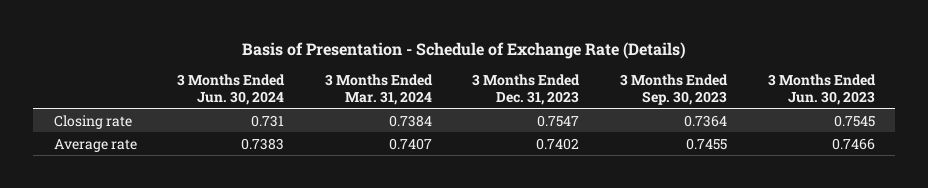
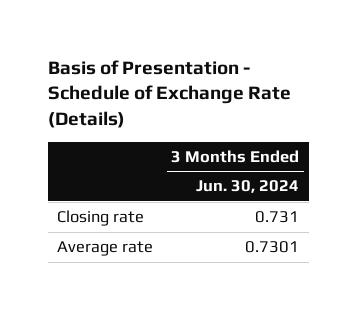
[324,74,433,105] 3 Months Ended Mar. 31, 2024 -> none
[472,74,581,105] 3 Months Ended Dec. 31, 2023 -> none
[619,74,728,105] 3 Months Ended Sep. 30, 2023 -> none
[767,74,876,105] 3 Months Ended Jun. 30, 2023 -> none
[241,137,285,150] 0.7383 -> [245,241,300,254] 0.7301

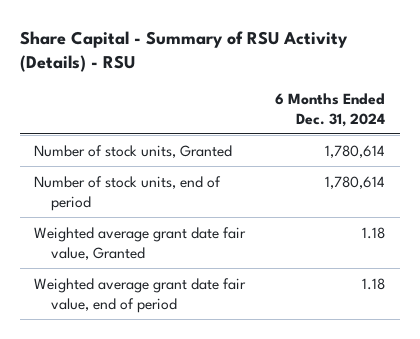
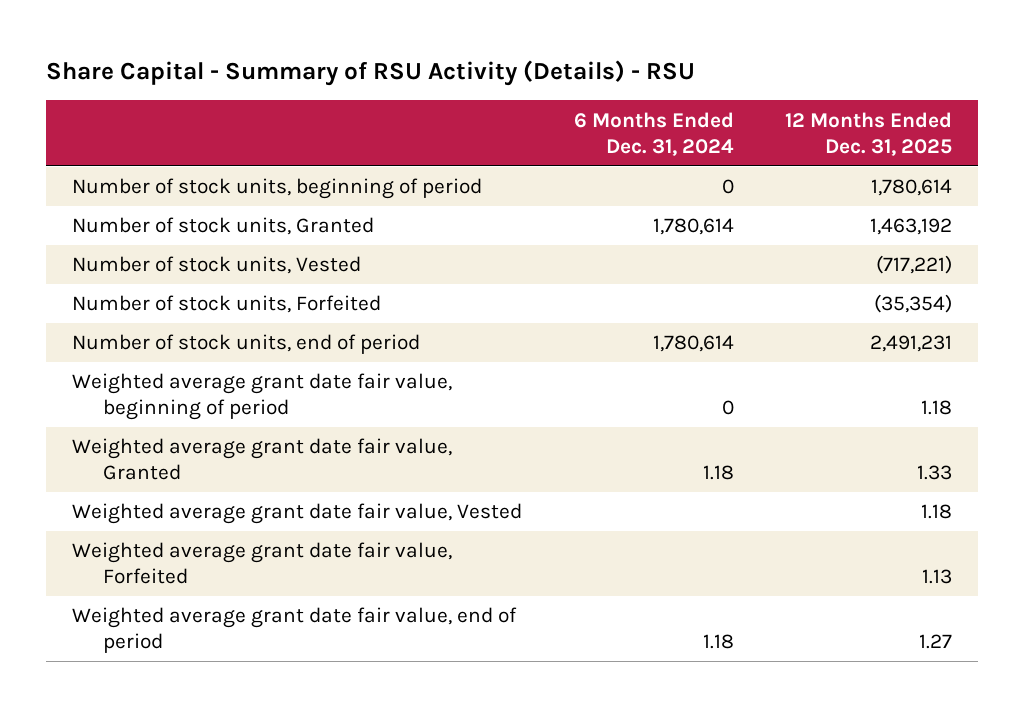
none -> [785,111,953,156] 12 Months Ended Dec. 31, 2025
none -> [72,178,483,200] Number of stock units, beginning of period
none -> [72,256,362,275] Number of stock units, Vested
none -> [72,295,382,314] Number of stock units, Forfeited
none -> [72,373,453,421] Weighted average grant date fair value, beginning of period
none -> [72,503,523,525] Weighted average grant date fair value, Vested
none -> [72,542,453,585] Weighted average grant date fair value, Forfeited

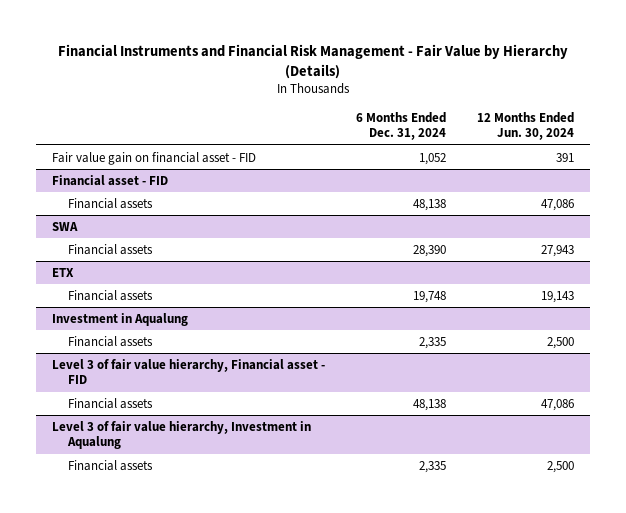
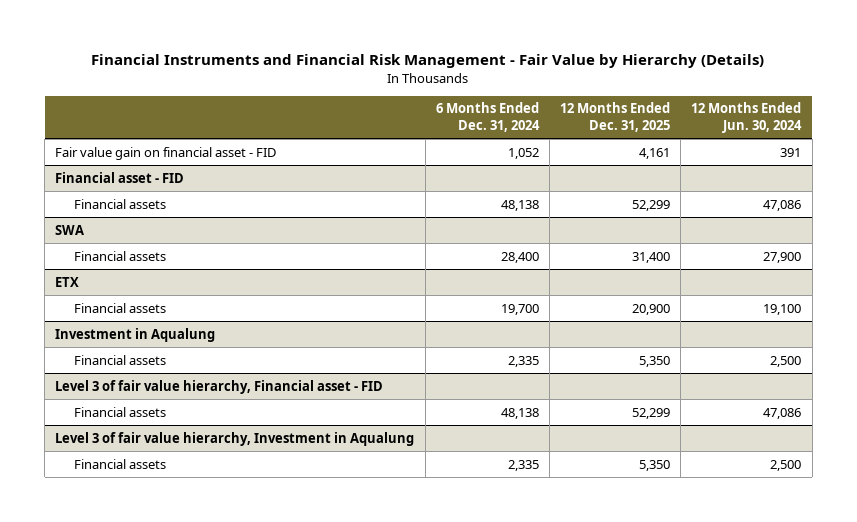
none -> [560,102,671,132] 12 Months Ended Dec. 31, 2025
[413,244,447,257] 28,390 -> [500,251,539,263] 28,400
[541,244,575,257] 27,943 -> [763,251,802,263] 27,900
[413,290,447,303] 19,748 -> [500,303,539,315] 19,700
[541,290,575,303] 19,143 -> [763,303,802,315] 19,100

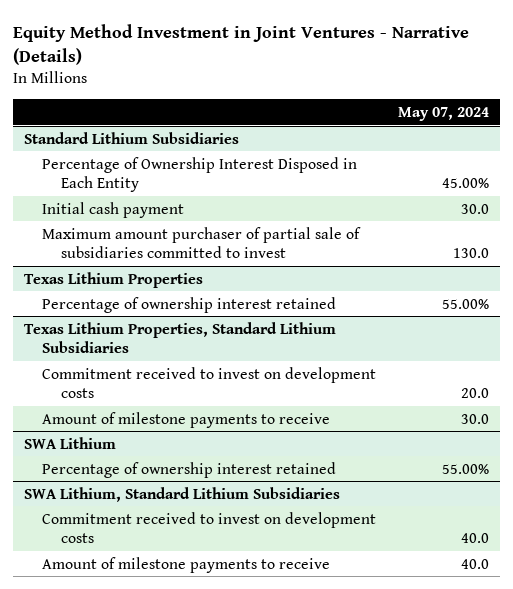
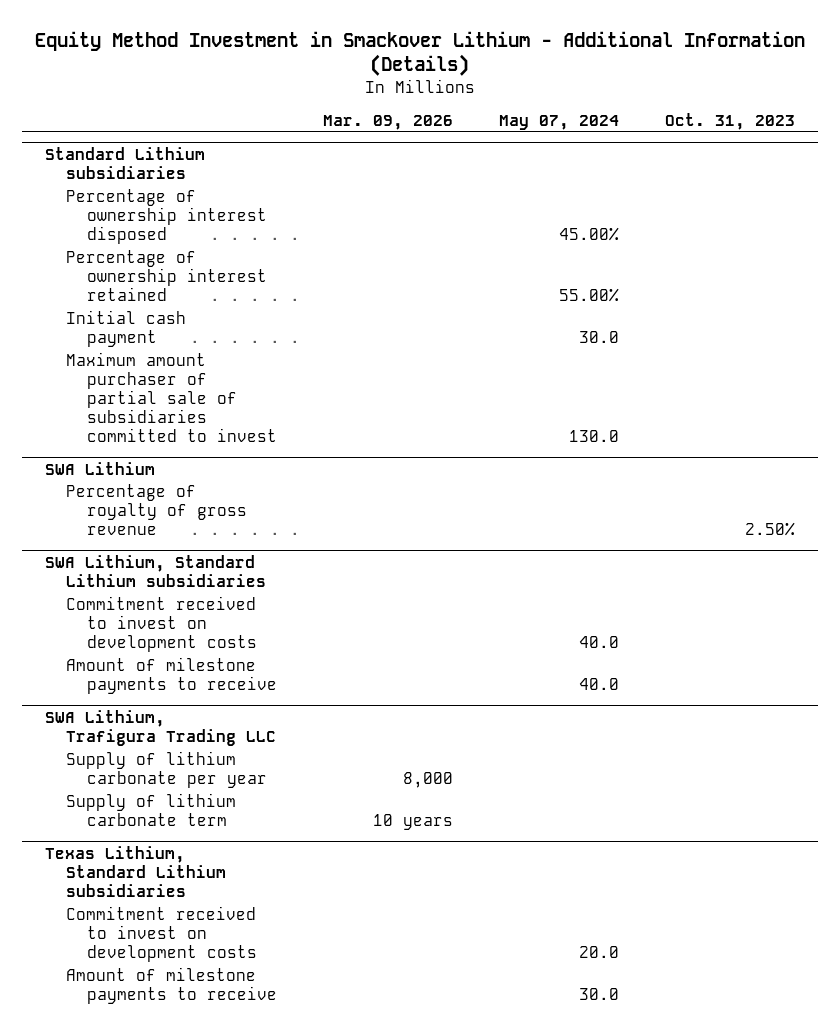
[13,23,470,66] Equity Method Investment in Joint Ventures - Narrative (Details) -> [34,30,805,77] Equity Method Investment in Smackover Lithium - Additional Information (Details)
none -> [322,115,453,131] Mar. 09, 2026
none -> [664,113,795,131] Oct. 31, 2023
[23,131,239,144] Standard Lithium Subsidiaries -> [44,146,205,179] Standard Lithium subsidiaries
[42,156,358,193] Percentage of Ownership Interest Disposed in Each Entity -> [65,189,267,245] Percentage of ownership interest disposed
none -> [65,250,267,302] Percentage of ownership interest retained
[23,271,203,288] Texas Lithium Properties -> none
[42,296,337,313] Percentage of ownership interest retained -> none
[23,321,336,354] Texas Lithium Properties, Standard Lithium Subsidiaries -> none
[42,366,377,399] Commitment received to invest on development costs -> none
[42,411,331,428] Amount of milestone payments to receive -> none
[42,461,337,478] Percentage of ownership interest retained -> none
none -> [65,484,247,536] Percentage of royalty of gross revenue
[23,486,340,502] SWA Lithium, Standard Lithium Subsidiaries -> [44,554,266,587] SWA Lithium, Standard Lithium subsidiaries
none -> [44,709,276,746] SWA Lithium, Trafigura Trading LLC
none -> [65,751,267,789] Supply of lithium carbonate per year
none -> [65,793,236,827] Supply of lithium carbonate term
none -> [44,845,226,897] Texas Lithium, Standard Lithium subsidiaries
none -> [65,906,257,963] Commitment received to invest on development costs
none -> [65,967,277,1005] Amount of milestone payments to receive

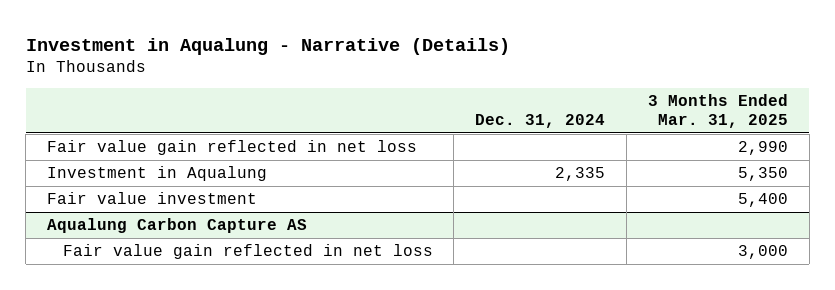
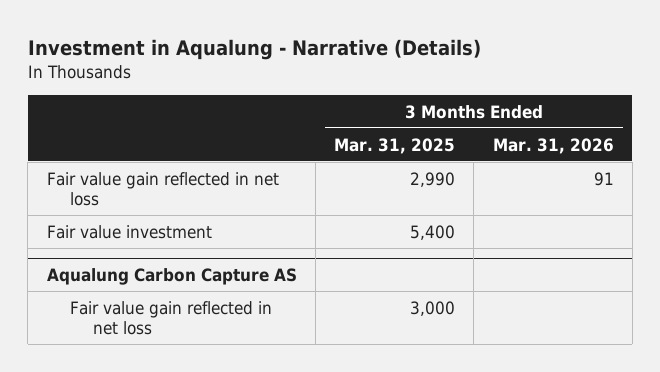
[475,113,606,128] Dec. 31, 2024 -> none
none -> [492,137,614,154] Mar. 31, 2026
[47,166,268,182] Investment in Aqualung -> none

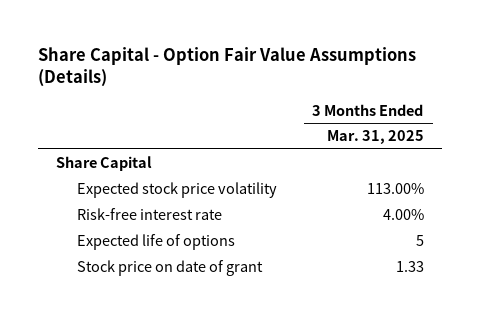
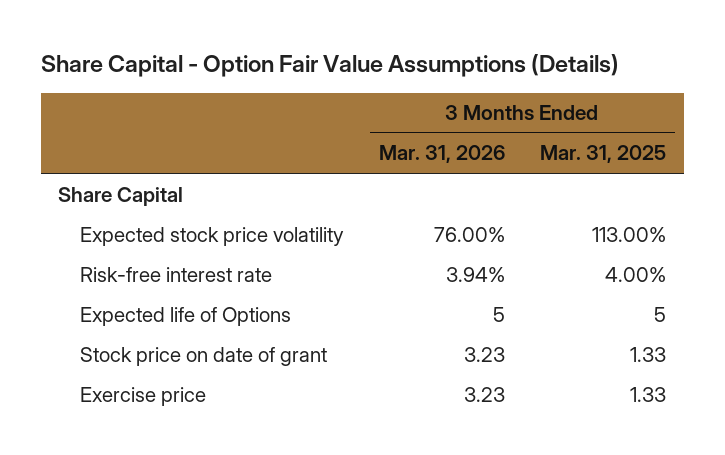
none -> [378,145,505,164] Mar. 31, 2026
[77,234,236,251] Expected life of options -> [80,306,292,326] Expected life of Options
none -> [80,386,207,406] Exercise price

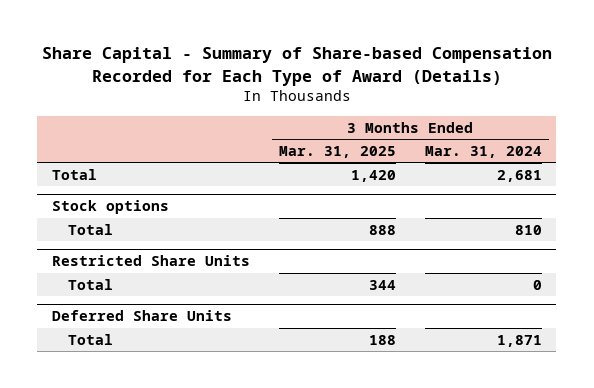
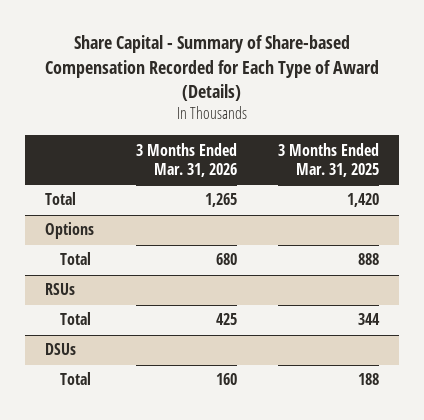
[424,145,542,158] Mar. 31, 2024 -> none
none -> [135,142,237,178] 3 Months Ended Mar. 31, 2026
[51,200,169,215] Stock options -> [45,222,95,240] Options
[51,255,250,267] Restricted Share Units -> [45,283,76,296] RSUs
[51,310,232,322] Deferred Share Units -> [45,343,77,356] DSUs

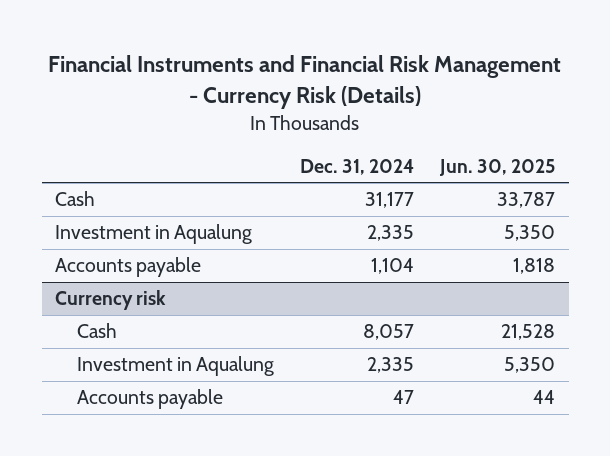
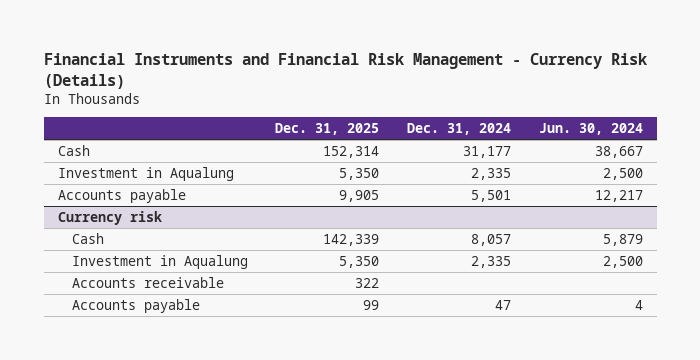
[439,158,556,176] Jun. 30, 2025 -> none
none -> [275,123,380,136] Dec. 31, 2025
none -> [538,123,643,136] Jun. 30, 2024
[371,258,415,275] 1,104 -> [471,189,512,202] 5,501
none -> [71,276,224,288] Accounts receivable

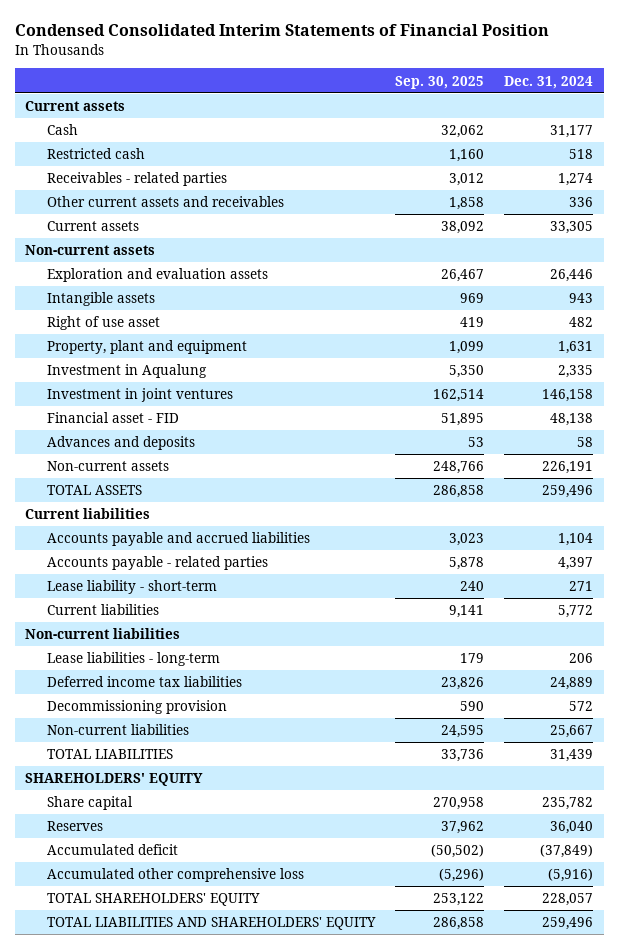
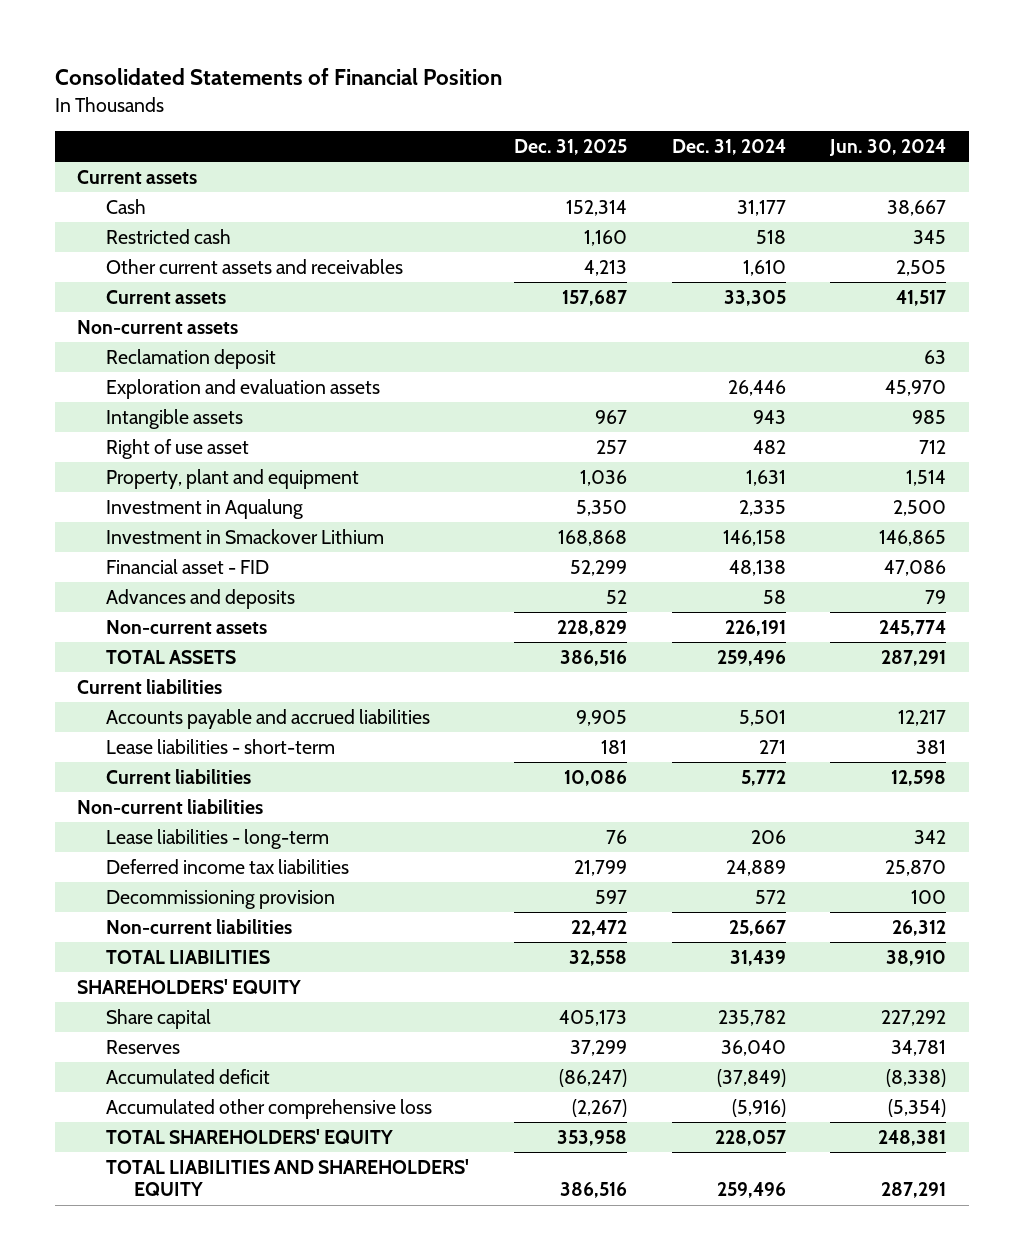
[14,24,549,37] Condensed Consolidated Interim Statements of Financial Position -> [54,68,502,86] Consolidated Statements of Financial Position
[395,75,485,89] Sep. 30, 2025 -> none
none -> [513,139,627,156] Dec. 31, 2025
none -> [829,139,947,157] Jun. 30, 2024
[46,172,227,187] Receivables - related parties -> none
[569,197,594,208] 336 -> [742,259,786,276] 1,610
none -> [105,348,276,369] Reclamation deposit
[46,388,233,403] Investment in joint ventures -> [105,528,384,544] Investment in Smackover Lithium
[46,556,268,571] Accounts payable - related parties -> none
[558,533,594,547] 1,104 -> [738,709,786,726] 5,501
[46,580,217,595] Lease liability - short-term -> [105,738,335,754] Lease liabilities - short-term

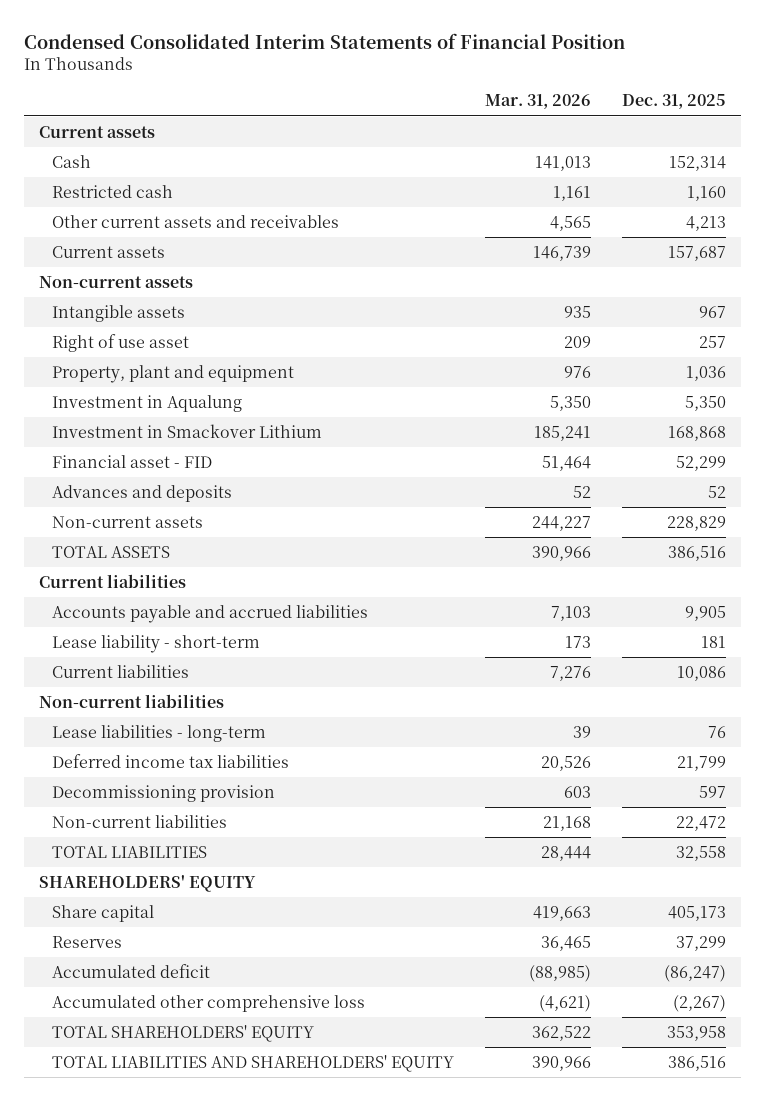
[54,68,502,86] Consolidated Statements of Financial Position -> [24,32,626,49] Condensed Consolidated Interim Statements of Financial Position
[671,139,786,156] Dec. 31, 2024 -> none
[829,139,947,157] Jun. 30, 2024 -> none
none -> [485,94,592,110] Mar. 31, 2026
[105,348,276,369] Reclamation deposit -> none
[105,378,380,399] Exploration and evaluation assets -> none
[105,738,335,754] Lease liabilities - short-term -> [52,634,261,653] Lease liability - short-term

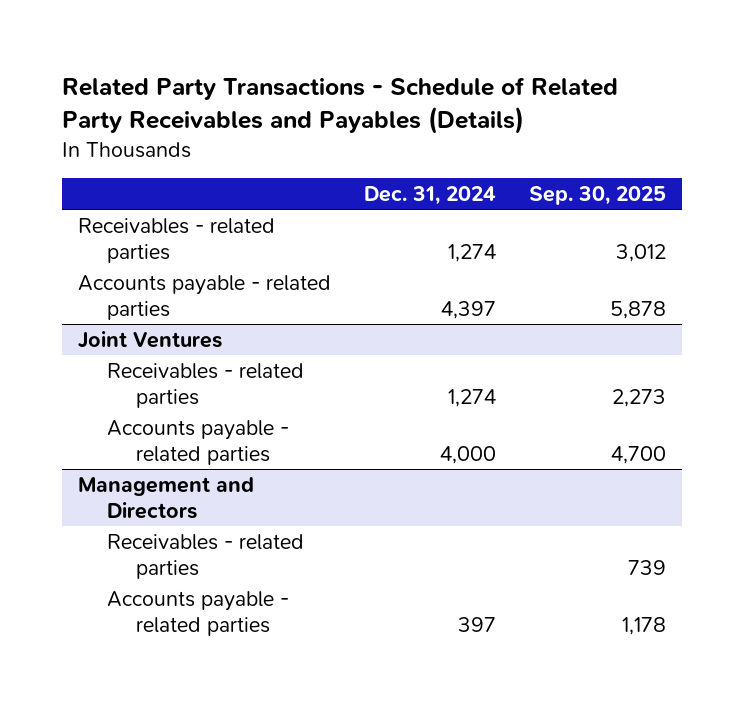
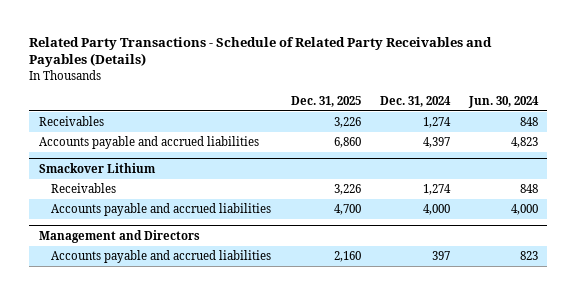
[528,185,666,205] Sep. 30, 2025 -> none
none -> [290,96,361,108] Dec. 31, 2025
none -> [467,96,539,109] Jun. 30, 2024
[78,330,223,349] Joint Ventures -> none
[78,217,276,264] Receivables - related parties -> [38,115,104,126] Receivables
[78,274,332,321] Accounts payable - related parties -> [38,135,259,149] Accounts payable and accrued liabilities
none -> [38,162,156,173] Smackover Lithium
[106,362,304,409] Receivables - related parties -> [51,182,117,193] Receivables
[106,419,289,466] Accounts payable - related parties -> [51,202,272,216] Accounts payable and accrued liabilities
[106,533,304,580] Receivables - related parties -> none
[106,590,289,637] Accounts payable - related parties -> [51,249,272,263] Accounts payable and accrued liabilities

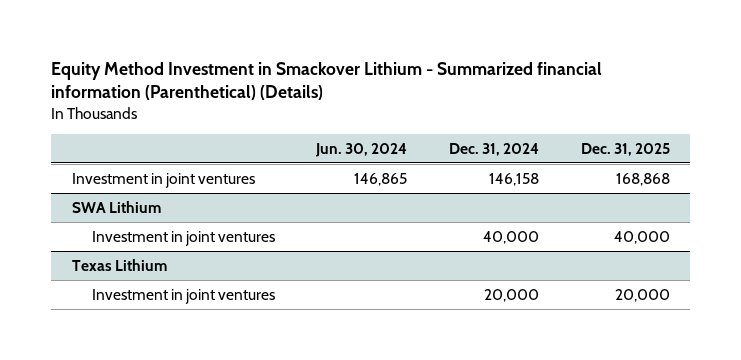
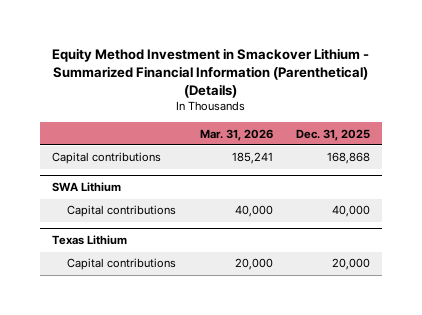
[50,61,602,101] Equity Method Investment in Smackover Lithium - Summarized financial information (Parenthetical) (Details) -> [52,47,370,98] Equity Method Investment in Smackover Lithium - Summarized Financial Information (Parenthetical) (Details)
[315,142,408,157] Jun. 30, 2024 -> none
[448,142,539,156] Dec. 31, 2024 -> none
none -> [199,128,273,141] Mar. 31, 2026
[71,172,255,188] Investment in joint ventures -> [52,152,162,165] Capital contributions
[91,230,275,246] Investment in joint ventures -> [67,205,177,218] Capital contributions
[91,288,275,304] Investment in joint ventures -> [67,258,177,271] Capital contributions

